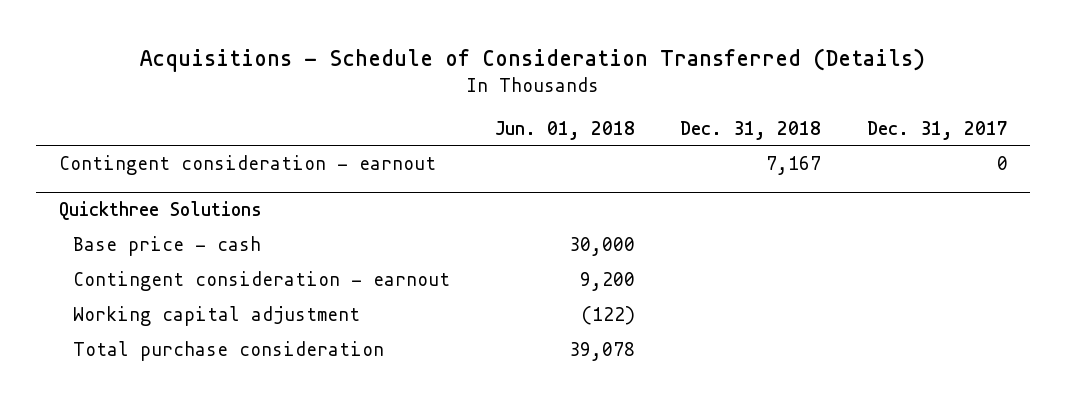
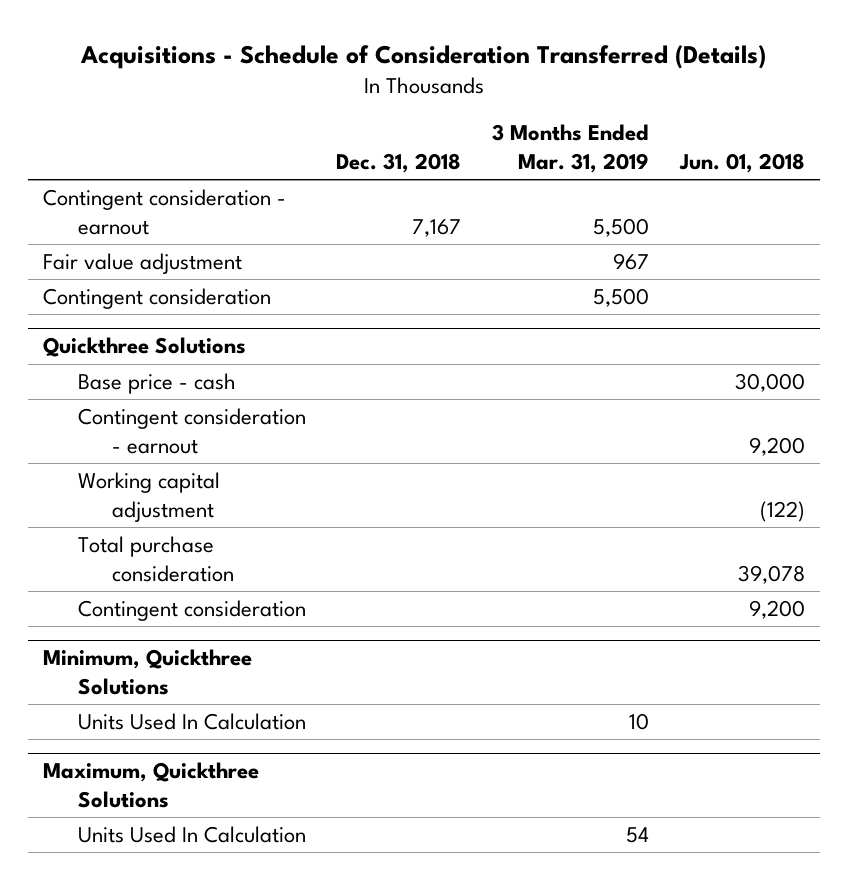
[866,120,1008,140] Dec. 31, 2017 -> none
none -> [492,124,650,173] 3 Months Ended Mar. 31, 2019
none -> [43,253,243,275] Fair value adjustment
none -> [43,288,272,310] Contingent consideration
none -> [77,600,306,622] Contingent consideration
none -> [43,649,253,695] Minimum, Quickthree Solutions
none -> [77,713,306,731] Units Used In Calculation
none -> [43,762,260,808] Maximum, Quickthree Solutions
none -> [77,826,306,844] Units Used In Calculation

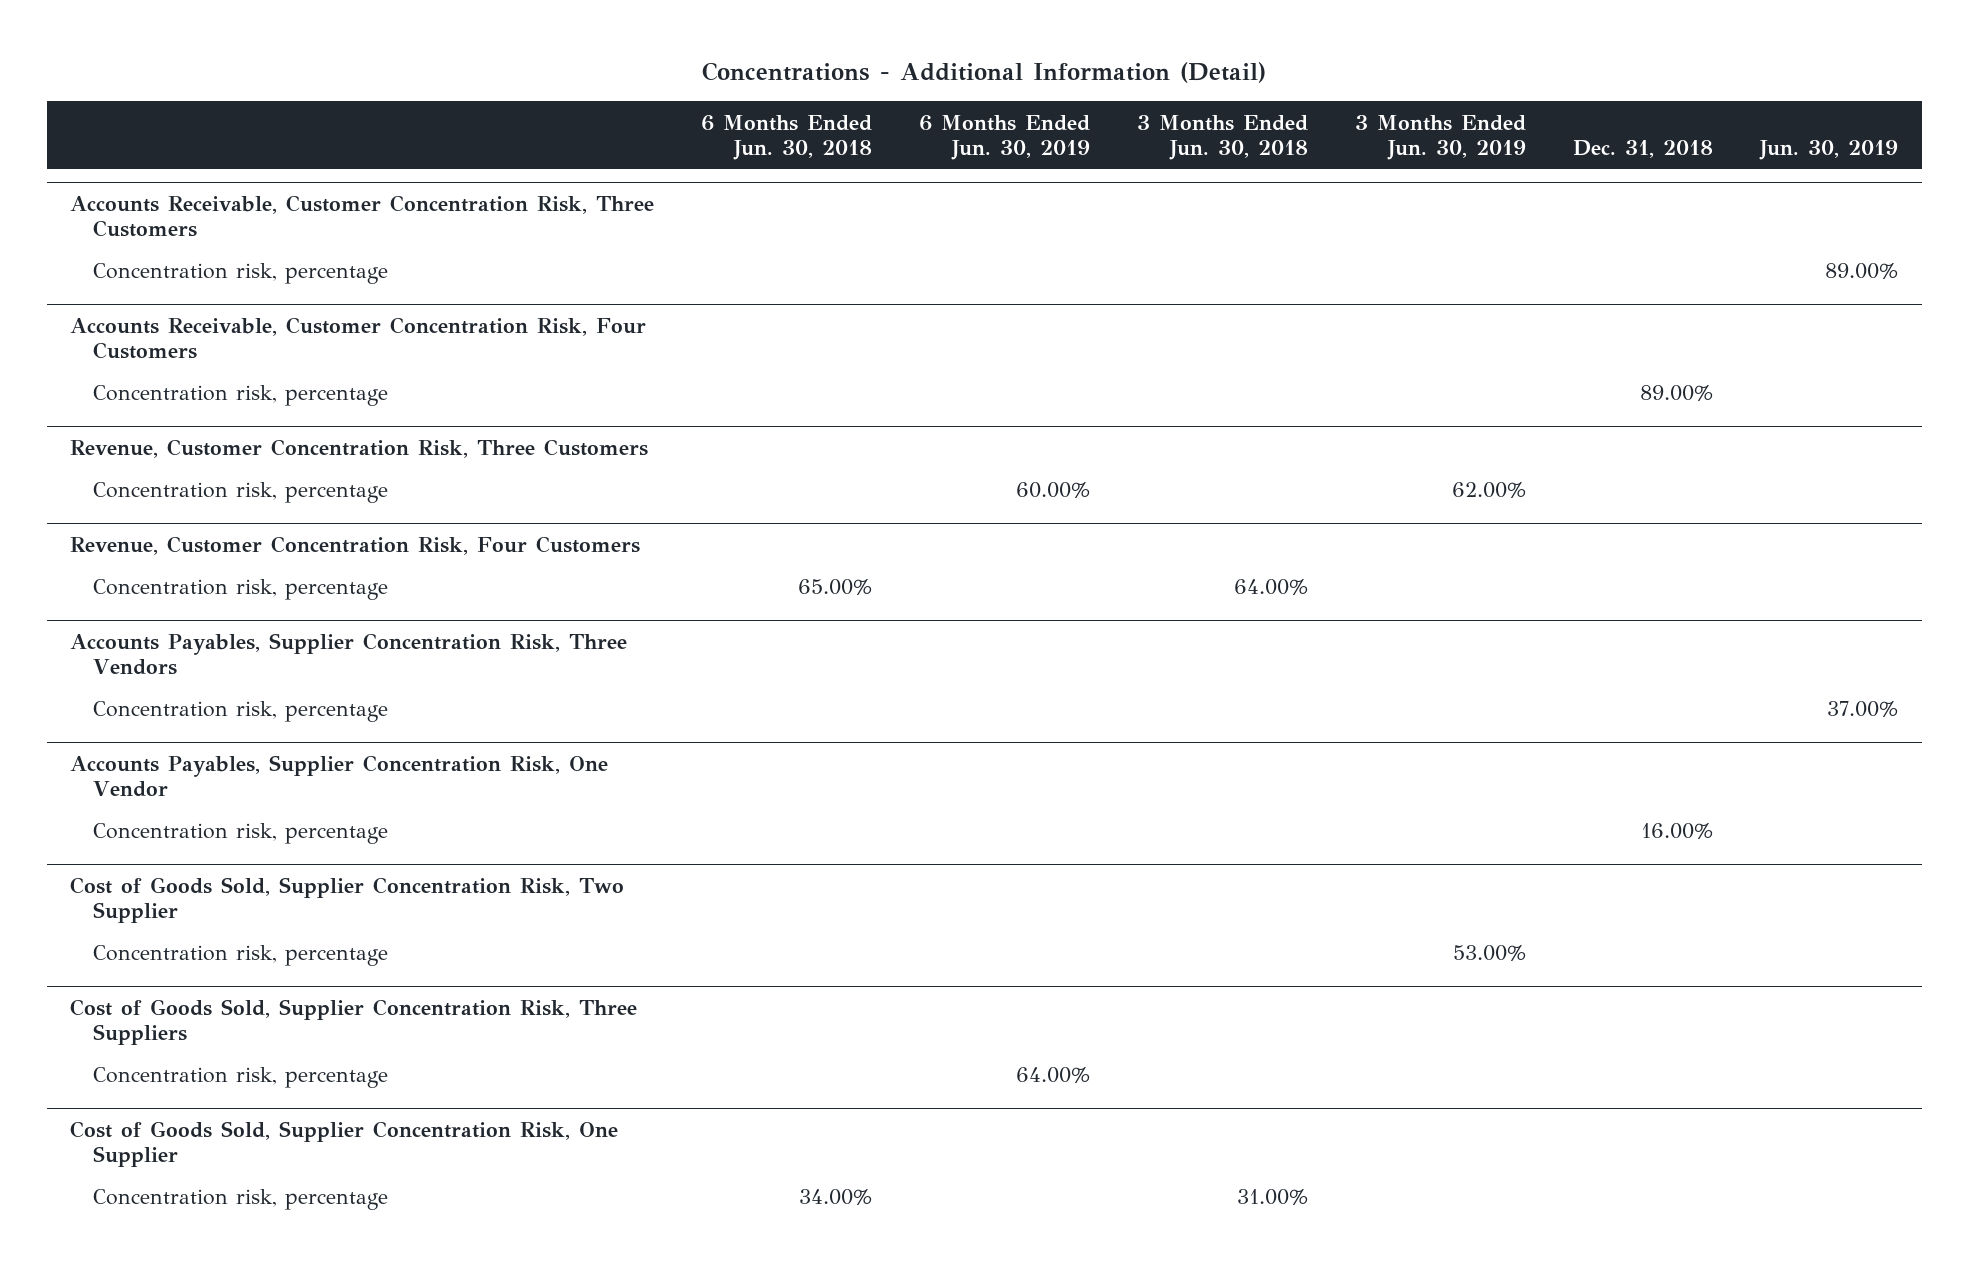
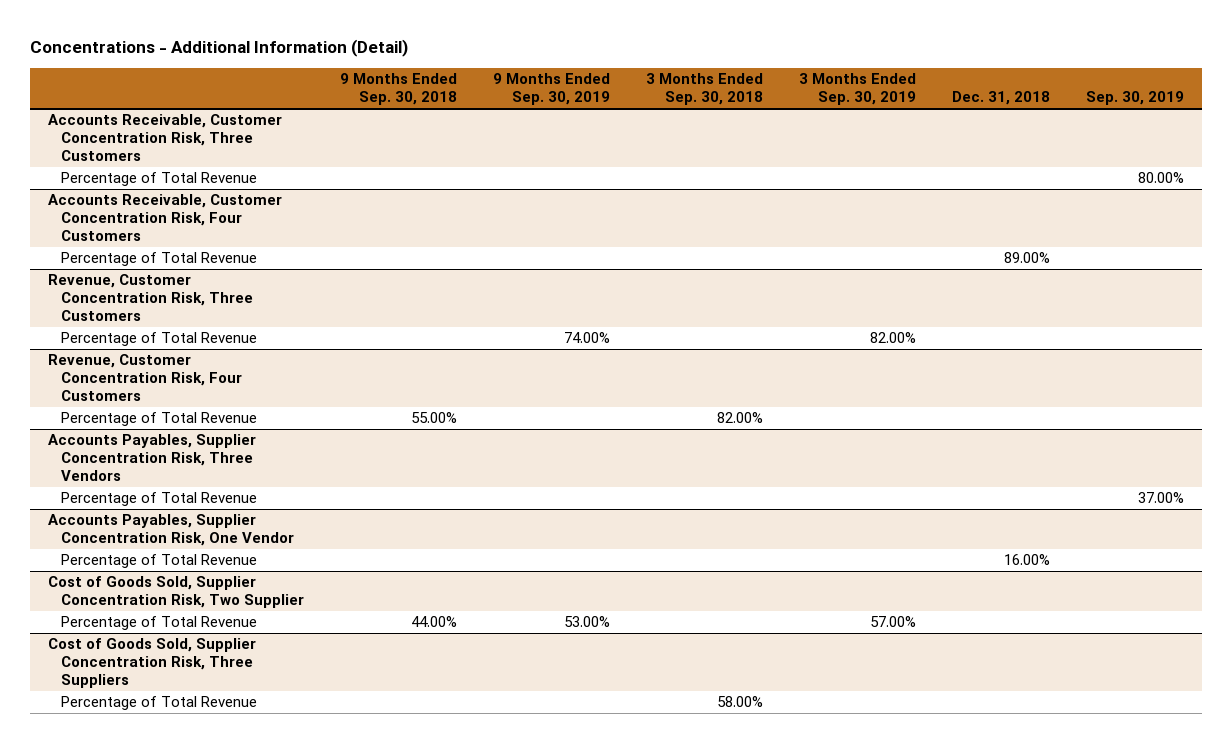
[701,114,873,160] 6 Months Ended Jun. 30, 2018 -> none
[919,114,1091,160] 6 Months Ended Jun. 30, 2019 -> none
[1137,114,1309,160] 3 Months Ended Jun. 30, 2018 -> none
[1355,114,1527,160] 3 Months Ended Jun. 30, 2019 -> none
[1759,139,1899,160] Jun. 30, 2019 -> none
none -> [339,73,457,106] 9 Months Ended Sep. 30, 2018
none -> [492,73,610,106] 9 Months Ended Sep. 30, 2019
none -> [645,73,763,106] 3 Months Ended Sep. 30, 2018
none -> [798,73,916,106] 3 Months Ended Sep. 30, 2019
none -> [1085,91,1184,106] Sep. 30, 2019
[93,263,389,285] Concentration risk, percentage -> [60,172,257,187] Percentage of Total Revenue
[93,385,389,407] Concentration risk, percentage -> [60,252,257,267] Percentage of Total Revenue
[93,482,389,504] Concentration risk, percentage -> [60,332,257,347] Percentage of Total Revenue
[93,579,389,601] Concentration risk, percentage -> [60,412,257,427] Percentage of Total Revenue
[93,701,389,723] Concentration risk, percentage -> [60,492,257,507] Percentage of Total Revenue
[93,823,389,845] Concentration risk, percentage -> [60,554,257,569] Percentage of Total Revenue
[93,945,389,967] Concentration risk, percentage -> [60,616,257,631] Percentage of Total Revenue
[70,1121,619,1168] Cost of Goods Sold, Supplier Concentration Risk, One Supplier -> none
[93,1189,389,1211] Concentration risk, percentage -> none
[93,1067,389,1089] Concentration risk, percentage -> [60,696,257,711] Percentage of Total Revenue

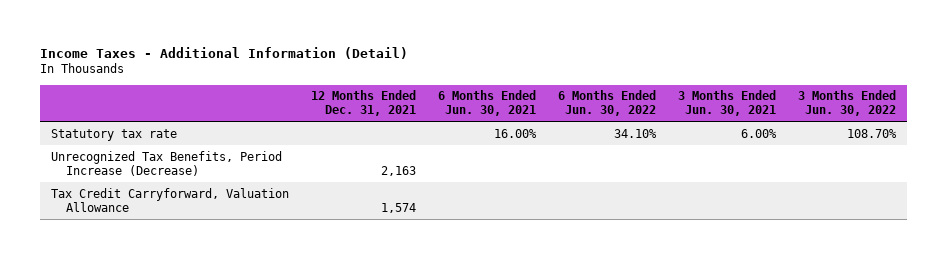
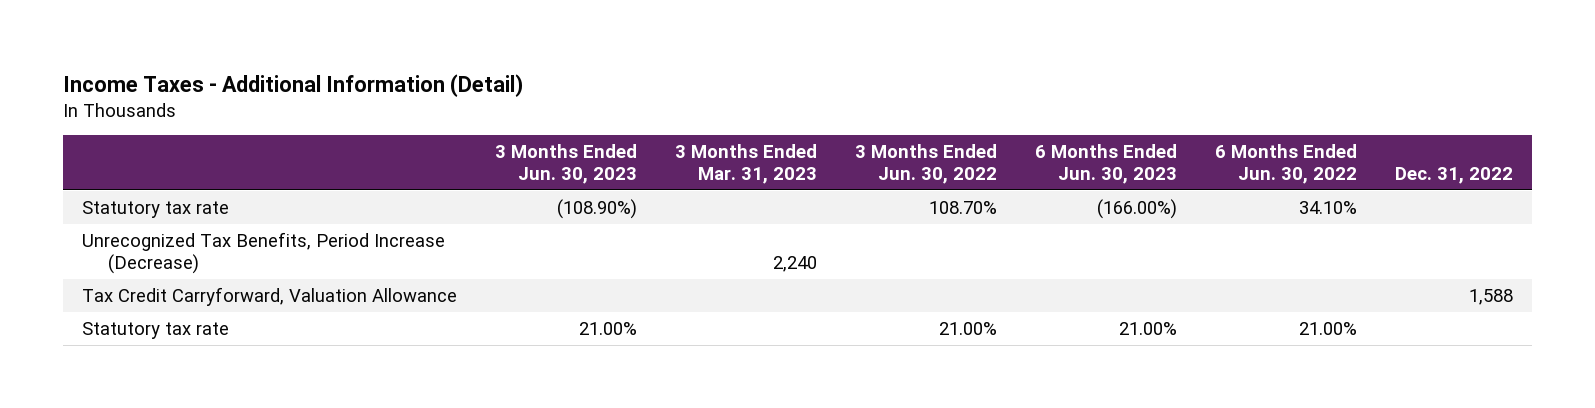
[310,90,416,117] 12 Months Ended Dec. 31, 2021 -> none
[437,90,536,117] 6 Months Ended Jun. 30, 2021 -> none
[677,90,776,117] 3 Months Ended Jun. 30, 2021 -> none
none -> [495,144,638,185] 3 Months Ended Jun. 30, 2023
none -> [675,144,818,185] 3 Months Ended Mar. 31, 2023
none -> [1035,144,1178,185] 6 Months Ended Jun. 30, 2023
none -> [1395,167,1514,185] Dec. 31, 2022
none -> [82,322,230,340] Statutory tax rate

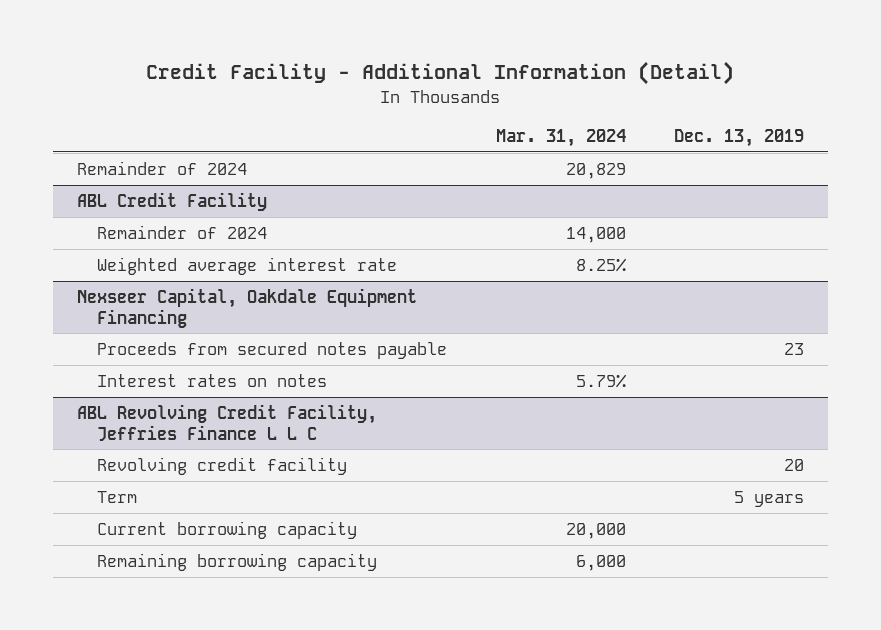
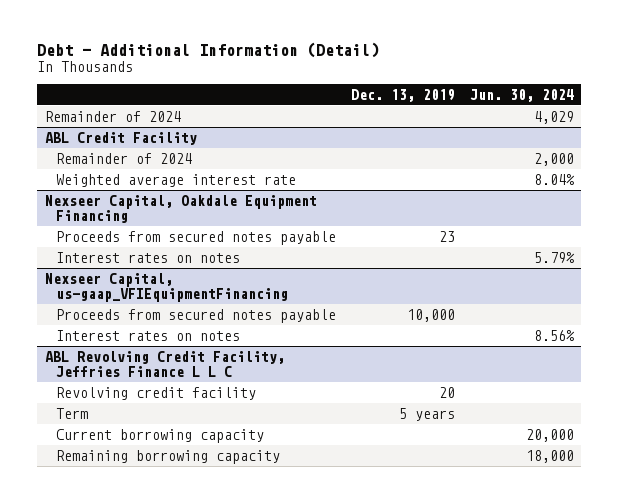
[146,61,735,86] Credit Facility - Additional Information (Detail) -> [37,41,380,58] Debt - Additional Information (Detail)
[495,128,626,147] Mar. 31, 2024 -> none
none -> [469,88,574,102] Jun. 30, 2024
none -> [44,273,288,302] Nexseer Capital, us-gaap_VFIEquipmentFinancing
none -> [55,309,336,324] Proceeds from secured notes payable
none -> [55,330,240,342] Interest rates on notes

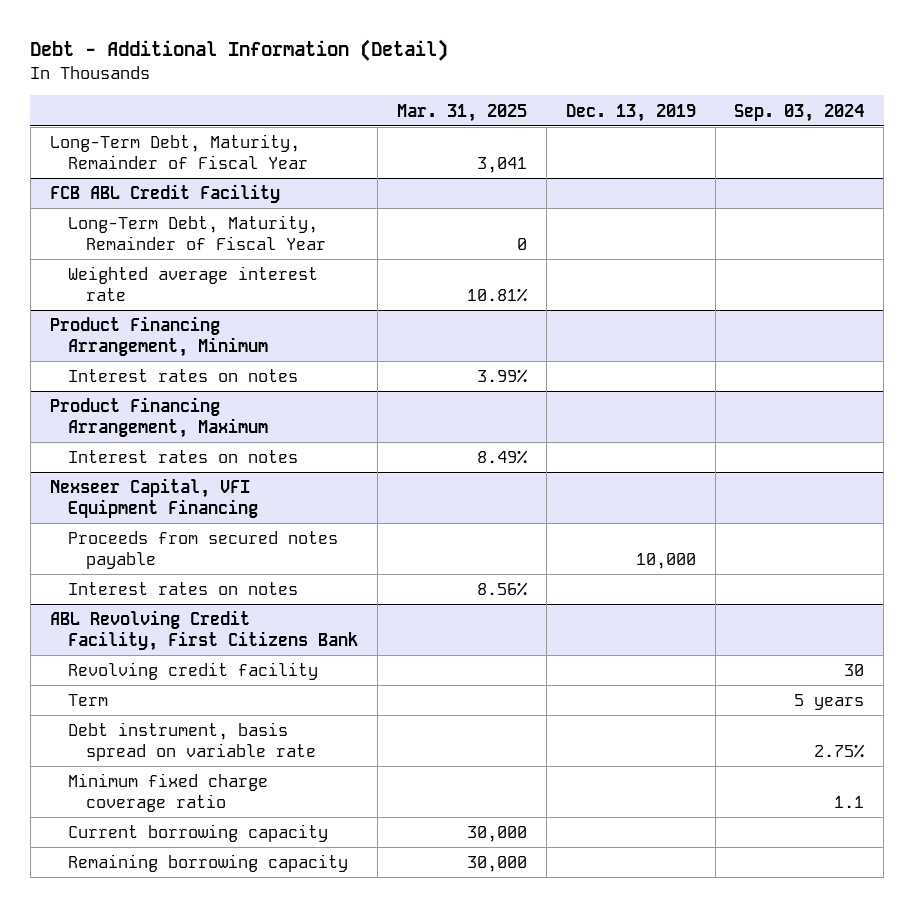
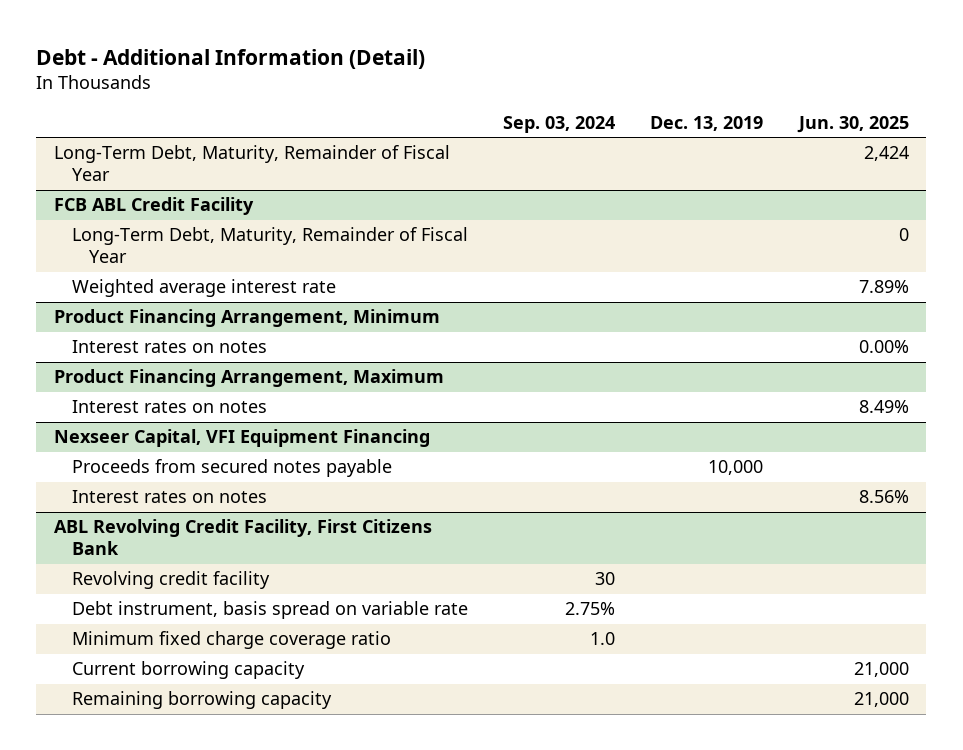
[396,103,527,122] Mar. 31, 2025 -> none
none -> [796,115,909,133] Jun. 30, 2025
[67,694,108,707] Term -> none
[834,795,865,808] 1.1 -> [589,632,615,646] 1.0

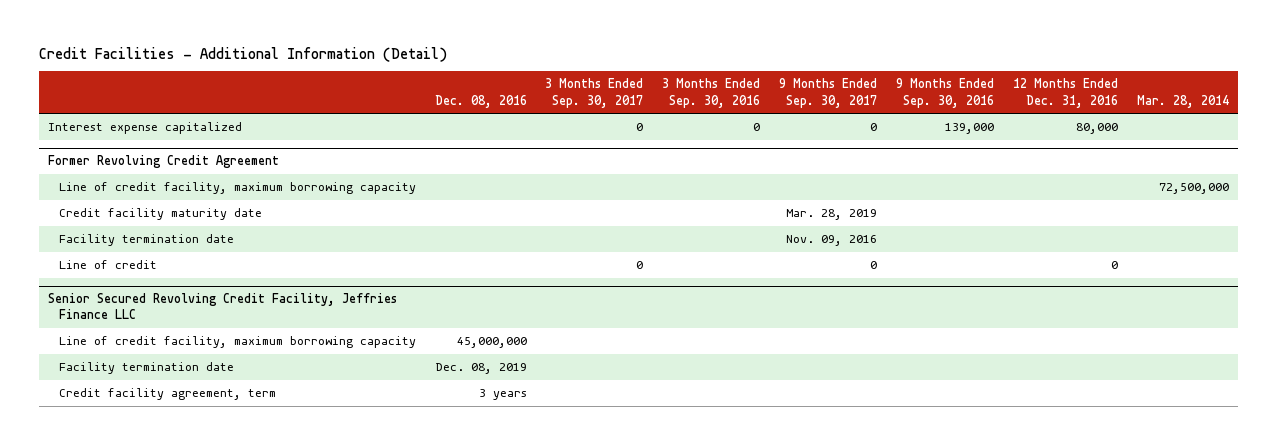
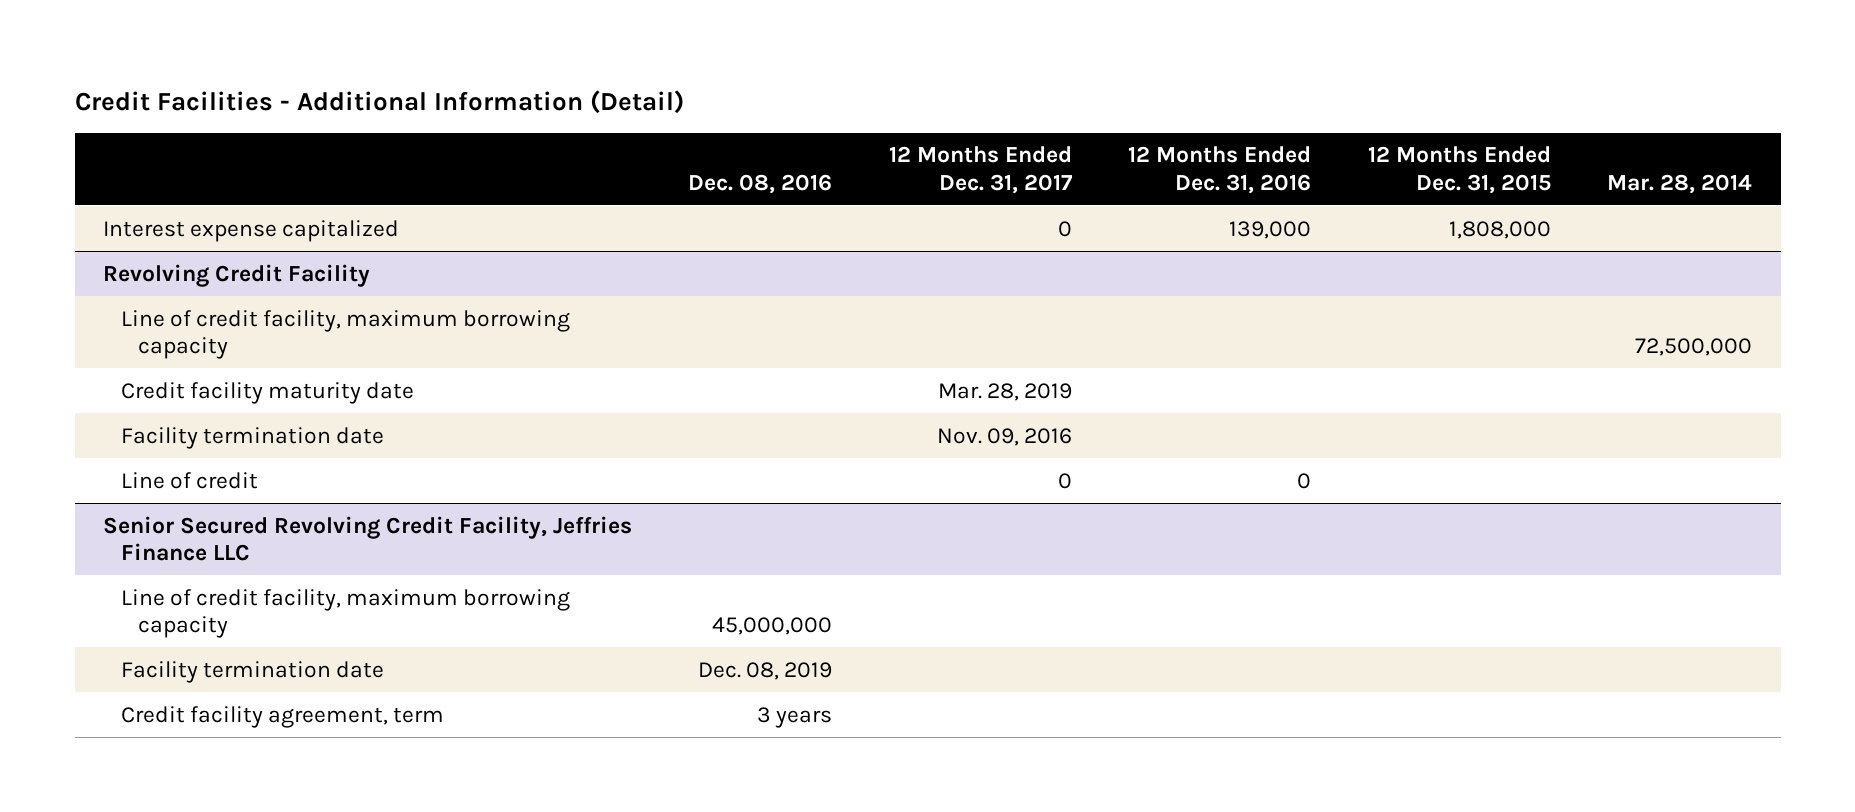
[545,78,644,108] 3 Months Ended Sep. 30, 2017 -> none
[662,78,761,108] 3 Months Ended Sep. 30, 2016 -> none
[779,78,878,108] 9 Months Ended Sep. 30, 2017 -> none
[896,78,995,108] 9 Months Ended Sep. 30, 2016 -> none
none -> [888,146,1073,194] 12 Months Ended Dec. 31, 2017
none -> [1367,146,1551,194] 12 Months Ended Dec. 31, 2015
[1076,123,1119,135] 80,000 -> [1229,220,1312,239] 139,000
[48,155,280,169] Former Revolving Credit Agreement -> [102,263,370,287] Revolving Credit Facility

